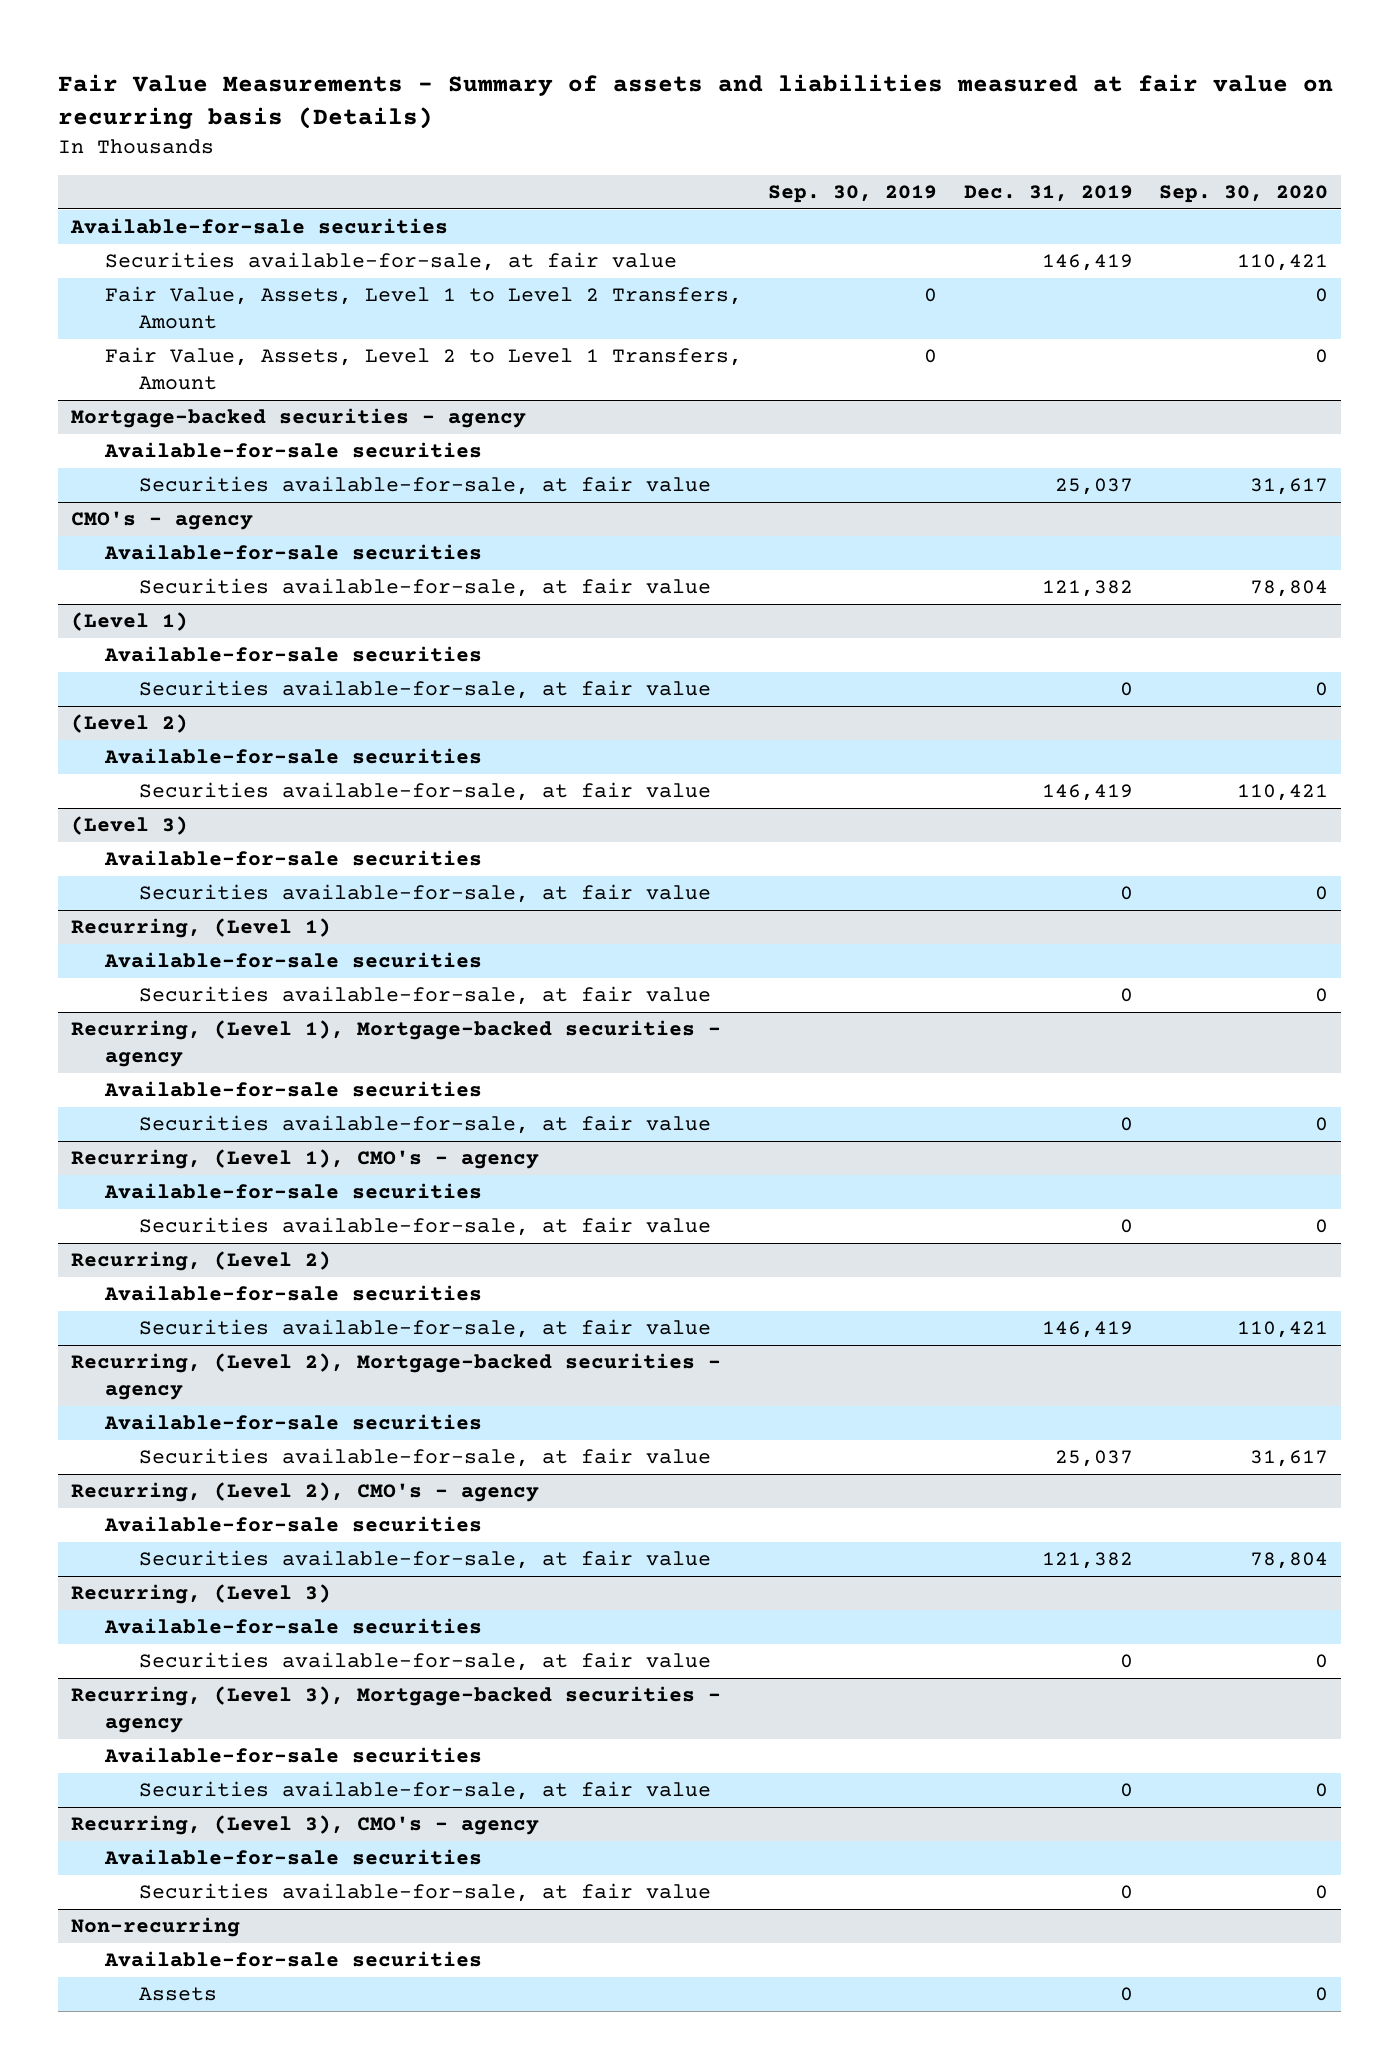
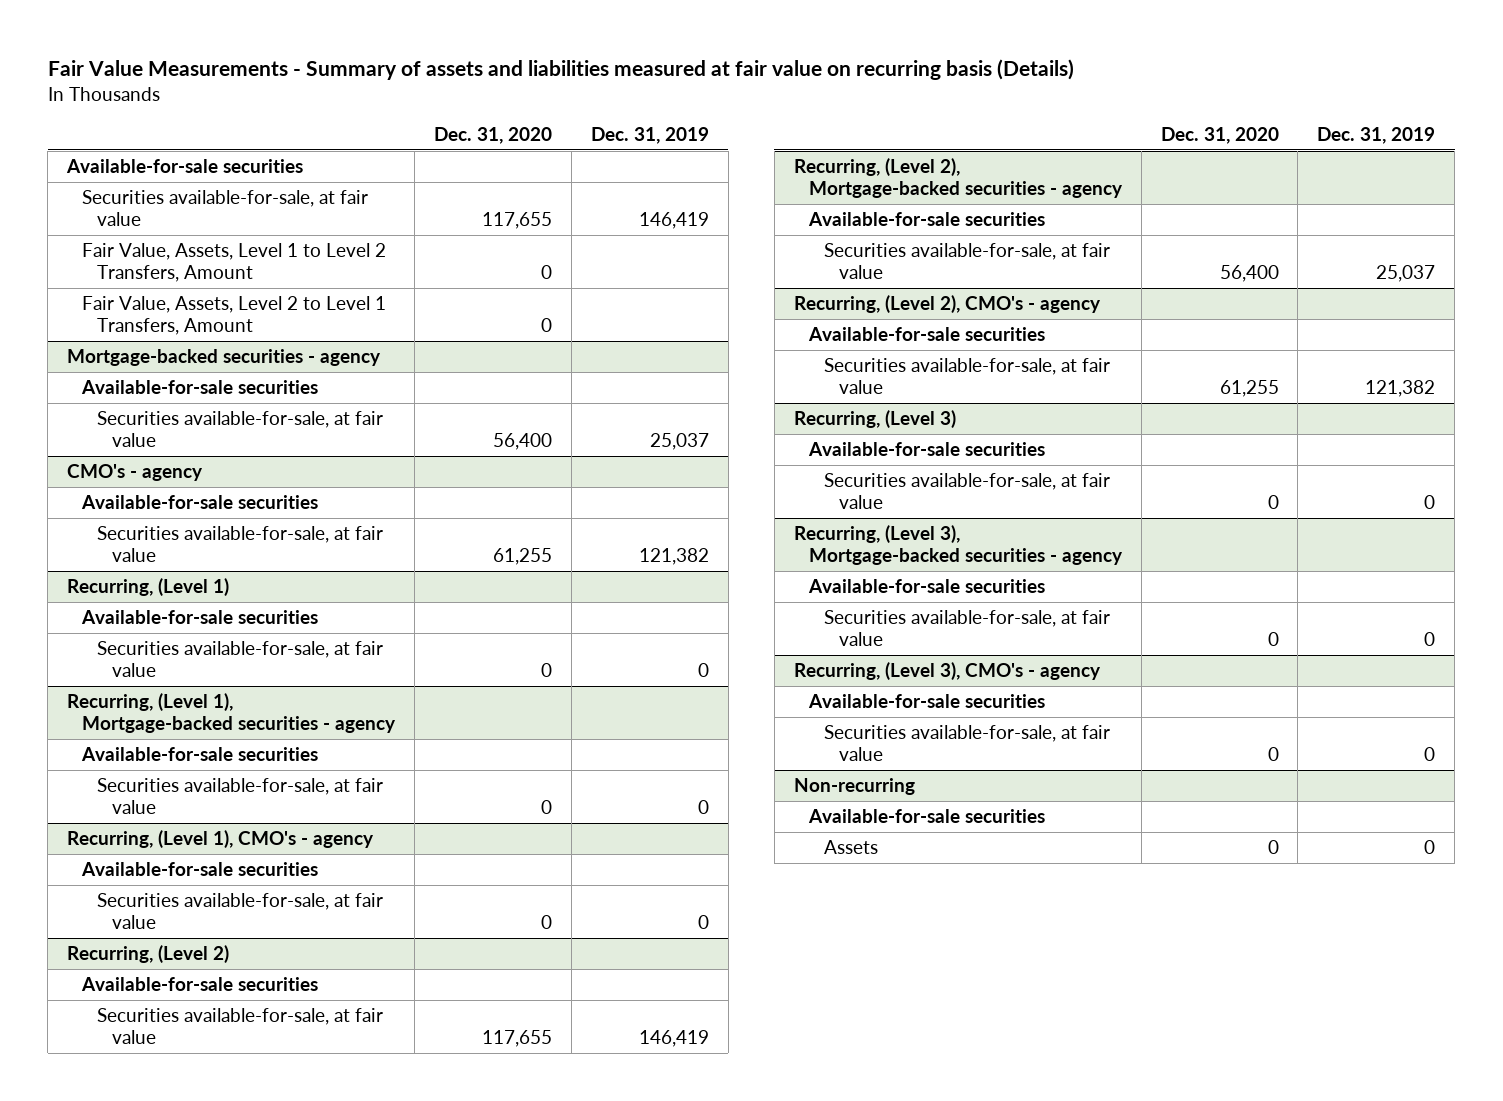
[768,184,938,203] Sep. 30, 2019 -> none
[1158,184,1328,203] Sep. 30, 2020 -> none
none -> [433,127,552,145] Dec. 31, 2020
[70,612,188,632] (Level 1) -> none
[103,646,482,663] Available-for-sale securities -> none
[139,680,712,700] Securities available-for-sale, at fair value -> none
[70,714,188,734] (Level 2) -> none
[103,748,482,765] Available-for-sale securities -> none
[139,782,712,802] Securities available-for-sale, at fair value -> none
[70,816,188,836] (Level 3) -> none
[103,850,482,867] Available-for-sale securities -> none
[139,884,712,904] Securities available-for-sale, at fair value -> none

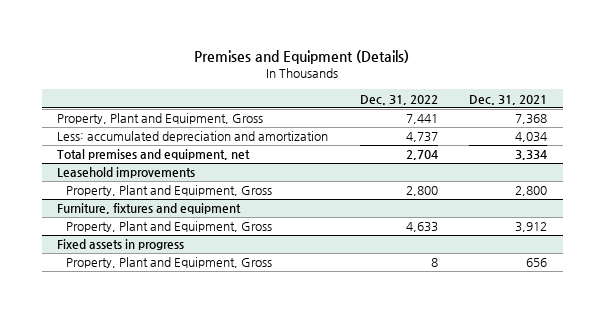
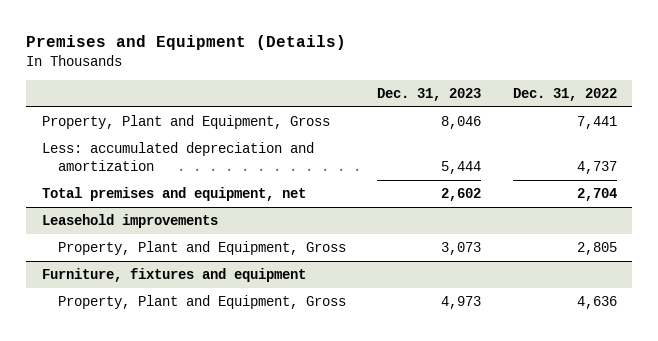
[469,94,548,105] Dec. 31, 2021 -> none
none -> [377,88,482,102] Dec. 31, 2023
[405,186,438,197] 2,800 -> [576,242,617,256] 2,805
[57,239,185,251] Fixed assets in progress -> none
[66,257,273,269] Property, Plant and Equipment, Gross -> none
[405,222,438,233] 4,633 -> [576,296,617,310] 4,636

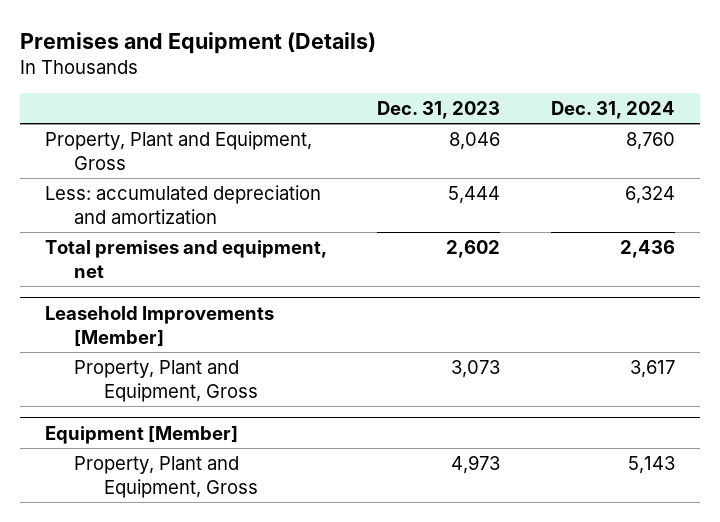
[512,88,617,102] Dec. 31, 2022 -> none
none -> [550,100,675,119] Dec. 31, 2024
[41,214,218,229] Leasehold improvements -> [44,305,274,347] Leasehold Improvements [Member]
[41,268,306,283] Furniture, fixtures and equipment -> [44,424,238,444] Equipment [Member]

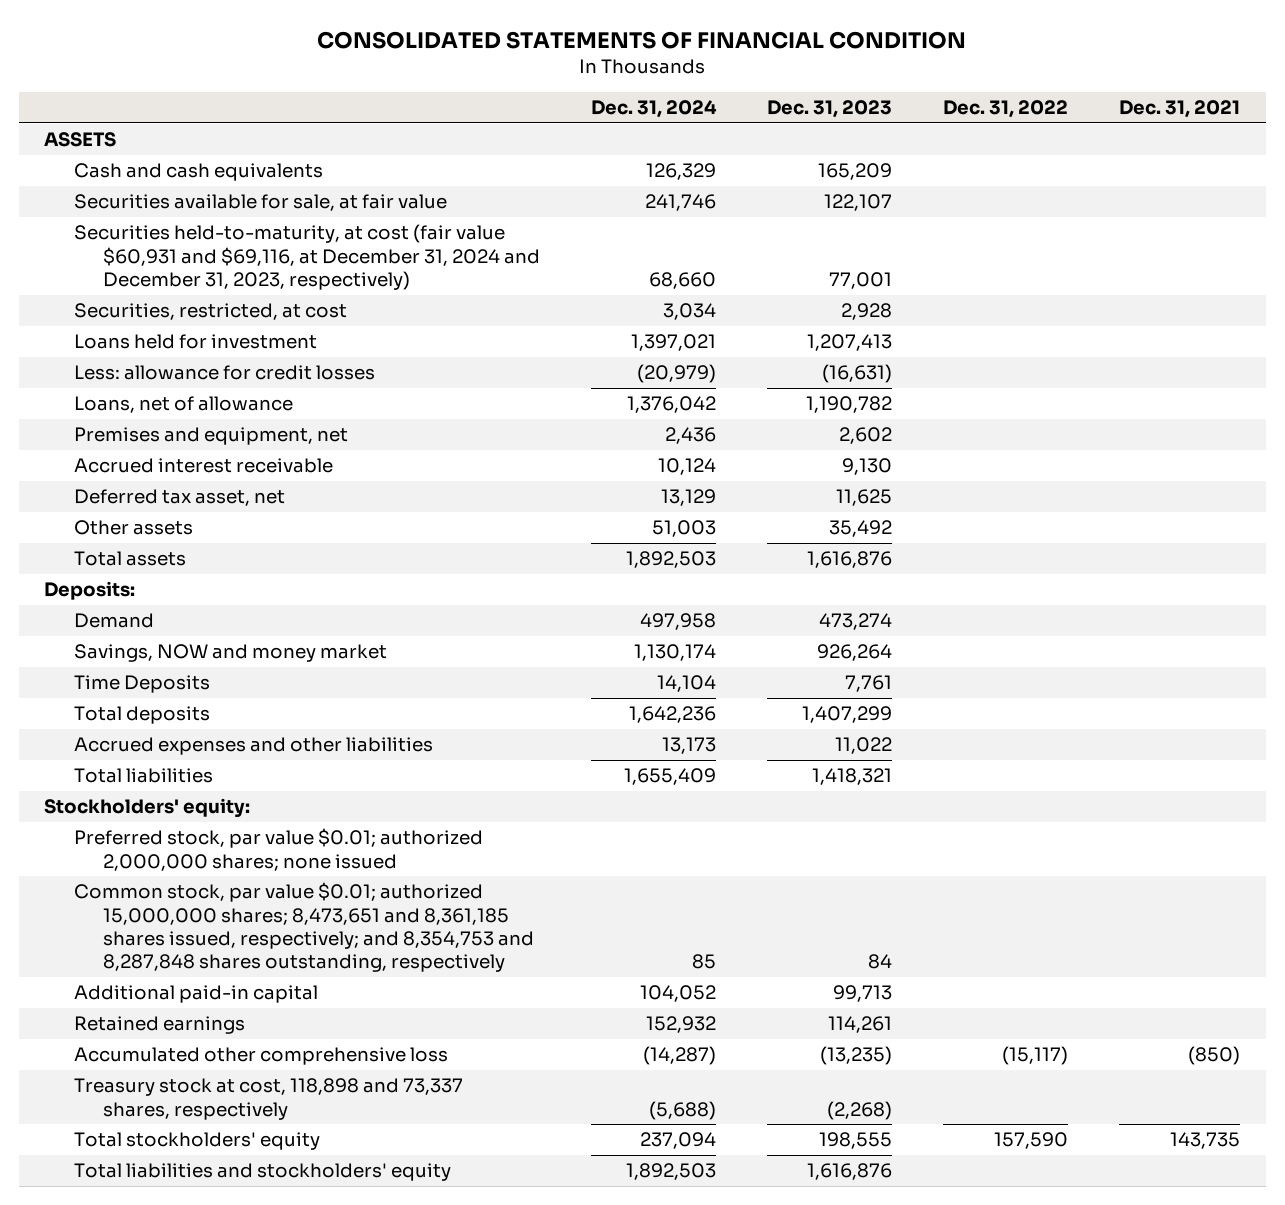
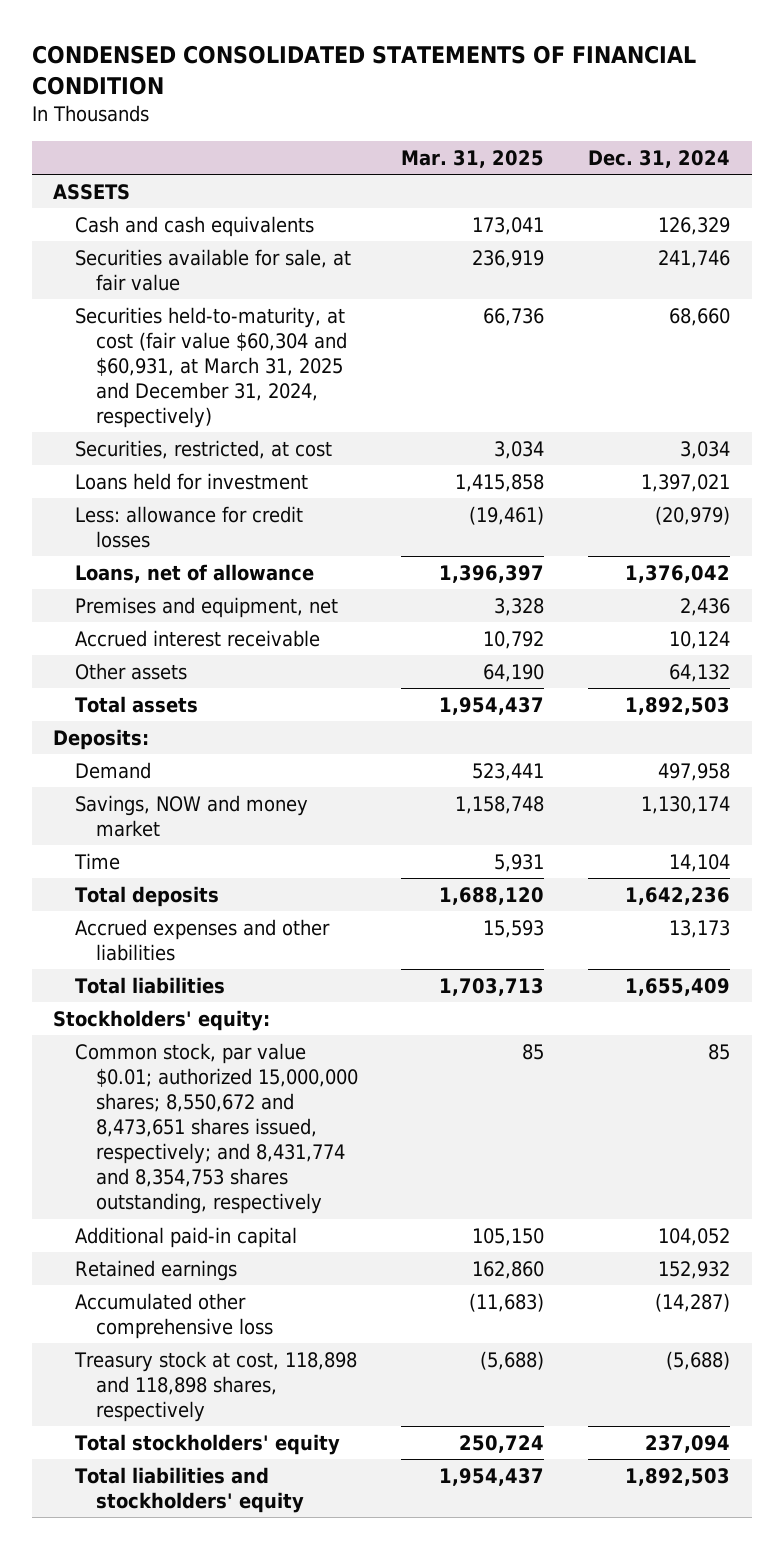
[317,30,967,49] CONSOLIDATED STATEMENTS OF FINANCIAL CONDITION -> [31,44,696,95] CONDENSED CONSOLIDATED STATEMENTS OF FINANCIAL CONDITION
[766,99,892,118] Dec. 31, 2023 -> none
[943,99,1069,118] Dec. 31, 2022 -> none
[1119,99,1241,118] Dec. 31, 2021 -> none
none -> [401,149,545,168] Mar. 31, 2025
[73,224,540,290] Securities held-to-maturity, at cost (fair value $60,931 and $69,116, at December 31, 2024 and December 31, 2023, respectively) -> [74,306,347,429] Securities held-to-maturity, at cost (fair value $60,304 and $60,931, at March 31, 2025 and December 31, 2024, respectively)
[73,489,285,507] Deferred tax asset, net -> none
[651,520,716,538] 51,003 -> [668,663,730,682] 64,132
[73,675,210,694] Time Deposits -> [73,852,120,870] Time
[73,828,483,871] Preferred stock, par value $0.01; authorized 2,000,000 shares; none issued -> none
[73,882,534,973] Common stock, par value $0.01; authorized 15,000,000 shares; 8,473,651 and 8,361,185 shares issued, respectively; and 8,354,753 and 8,287,848 shares outstanding, respectively -> [74,1042,358,1215] Common stock, par value $0.01; authorized 15,000,000 shares; 8,550,672 and 8,473,651 shares issued, respectively; and 8,431,774 and 8,354,753 shares outstanding, respectively
[73,1078,463,1120] Treasury stock at cost, 118,898 and 73,337 shares, respectively -> [73,1350,357,1423] Treasury stock at cost, 118,898 and 118,898 shares, respectively

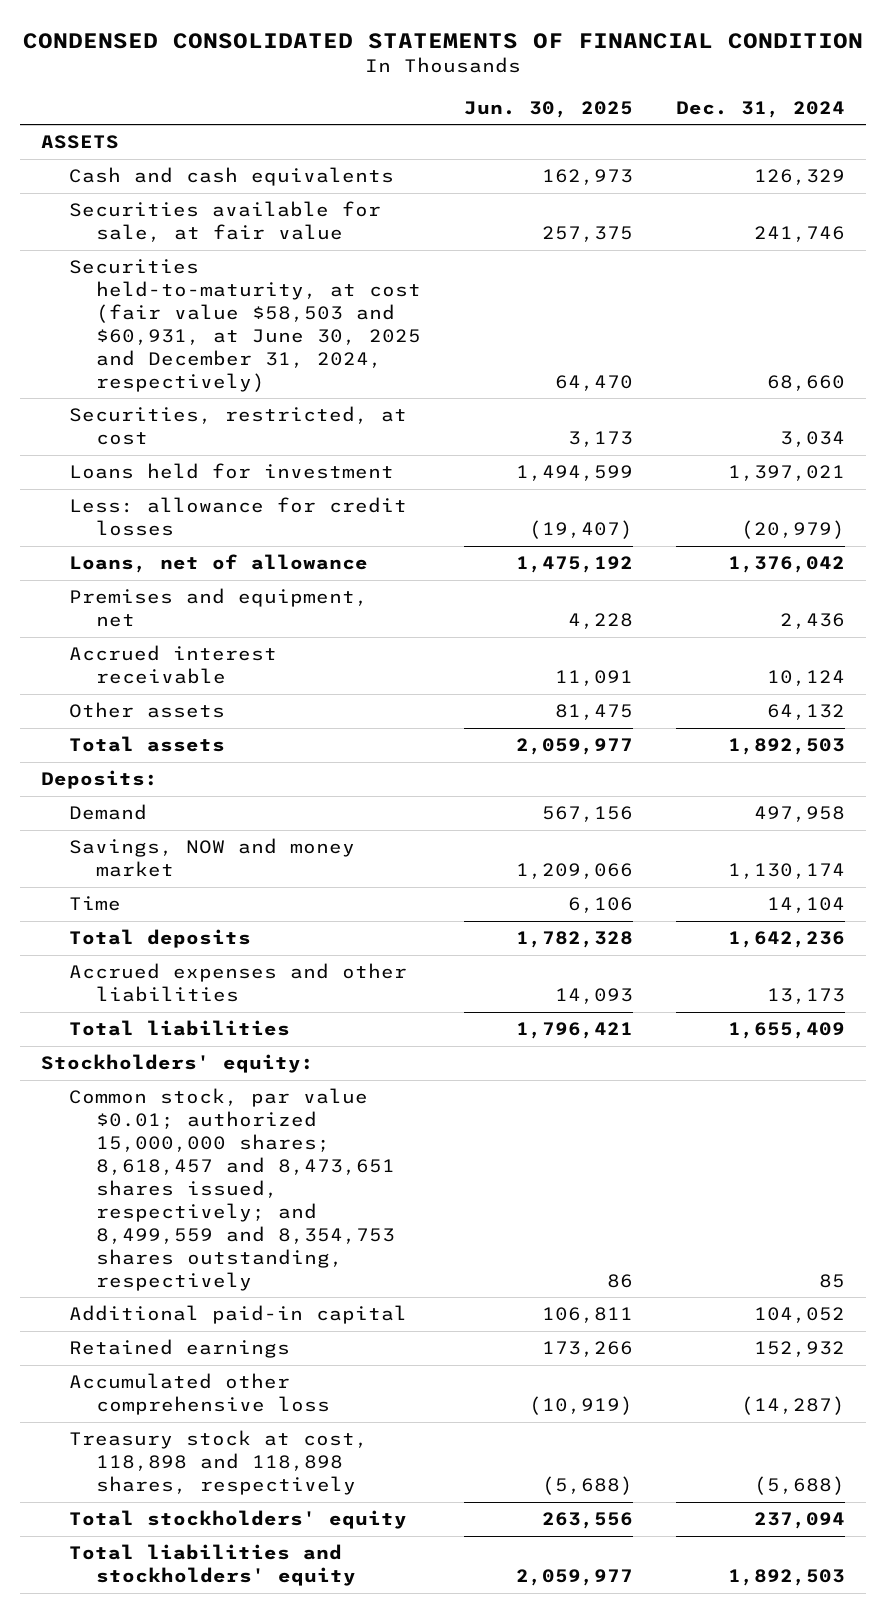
[401,149,545,168] Mar. 31, 2025 -> none
none -> [464,100,634,118] Jun. 30, 2025
[74,306,347,429] Securities held-to-maturity, at cost (fair value $60,304 and $60,931, at March 31, 2025 and December 31, 2024, respectively) -> [68,259,422,392] Securities held-to-maturity, at cost (fair value $58,503 and $60,931, at June 30, 2025 and December 31, 2024, respectively)
[74,1042,358,1215] Common stock, par value $0.01; authorized 15,000,000 shares; 8,550,672 and 8,473,651 shares issued, respectively; and 8,431,774 and 8,354,753 shares outstanding, respectively -> [68,1088,396,1291] Common stock, par value $0.01; authorized 15,000,000 shares; 8,618,457 and 8,473,651 shares issued, respectively; and 8,499,559 and 8,354,753 shares outstanding, respectively

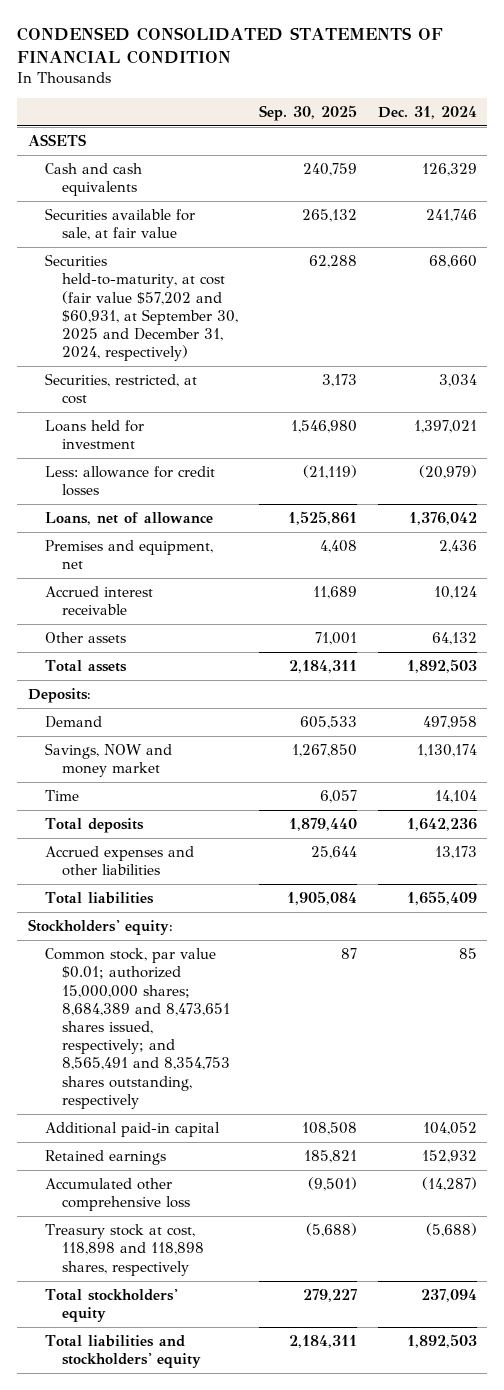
[464,100,634,118] Jun. 30, 2025 -> none
none -> [259,105,358,122] Sep. 30, 2025
[68,259,422,392] Securities held-to-maturity, at cost (fair value $58,503 and $60,931, at June 30, 2025 and December 31, 2024, respectively) -> [44,254,239,362] Securities held-to-maturity, at cost (fair value $57,202 and $60,931, at September 30, 2025 and December 31, 2024, respectively)
[68,1088,396,1291] Common stock, par value $0.01; authorized 15,000,000 shares; 8,618,457 and 8,473,651 shares issued, respectively; and 8,499,559 and 8,354,753 shares outstanding, respectively -> [44,948,231,1109] Common stock, par value $0.01; authorized 15,000,000 shares; 8,684,389 and 8,473,651 shares issued, respectively; and 8,565,491 and 8,354,753 shares outstanding, respectively

